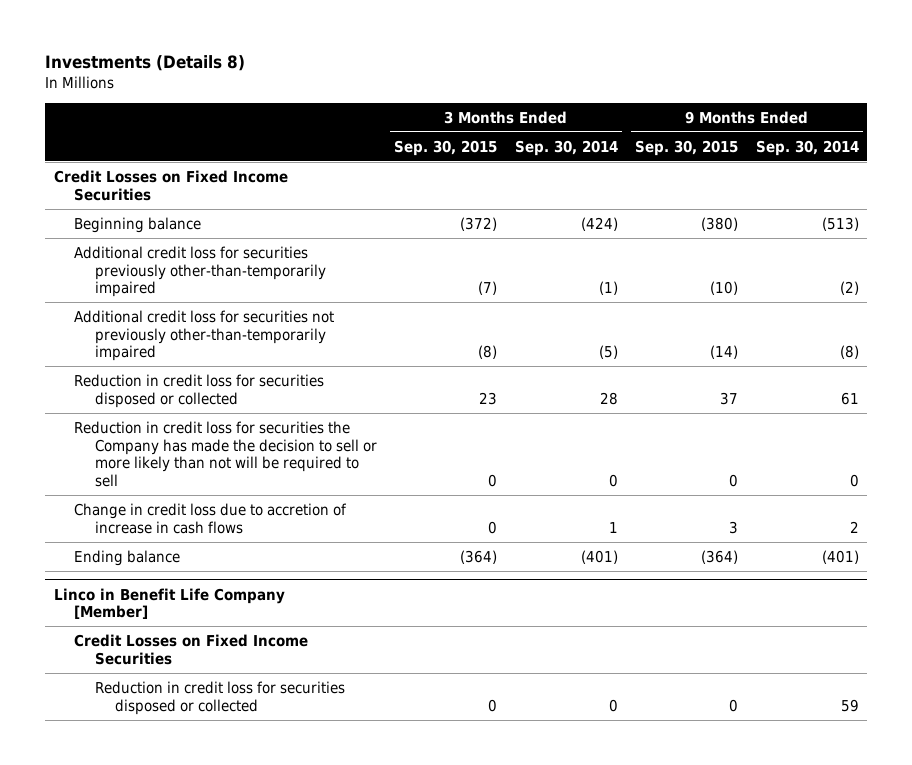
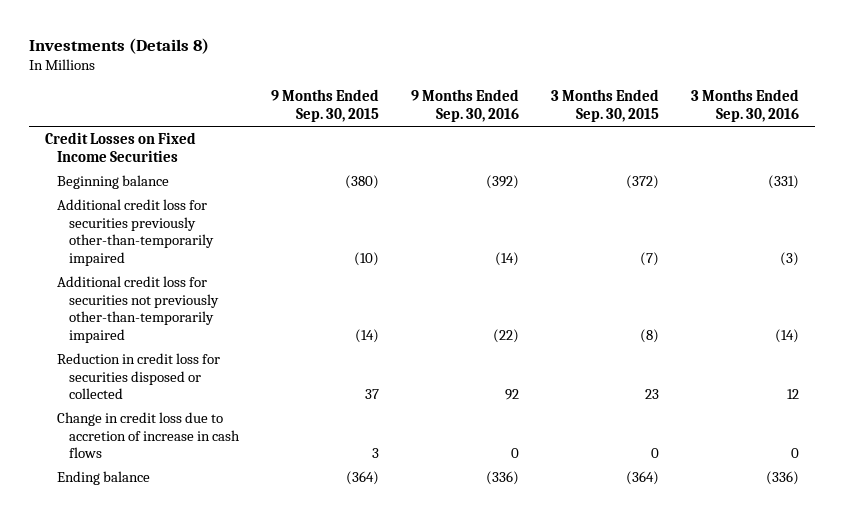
[514,139,618,156] Sep. 30, 2014 -> none
[755,139,859,156] Sep. 30, 2014 -> none
none -> [411,89,520,123] 9 Months Ended Sep. 30, 2016
none -> [691,89,800,123] 3 Months Ended Sep. 30, 2016
[74,420,377,487] Reduction in credit loss for securities the Company has made the decision to sell or more likely than not will be required to sell -> none
[53,587,285,620] Linco in Benefit Life Company [Member] -> none
[74,633,309,665] Credit Losses on Fixed Income Securities -> none
[94,680,345,715] Reduction in credit loss for securities disposed or collected -> none

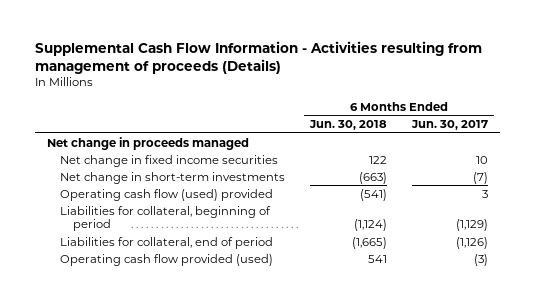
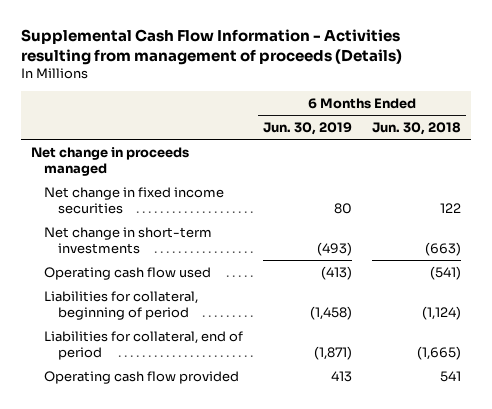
[410,120,488,131] Jun. 30, 2017 -> none
none -> [263,121,353,135] Jun. 30, 2019
[60,188,274,201] Operating cash flow (used) provided -> [44,266,212,280] Operating cash flow used
[60,253,274,266] Operating cash flow provided (used) -> [44,370,240,384] Operating cash flow provided

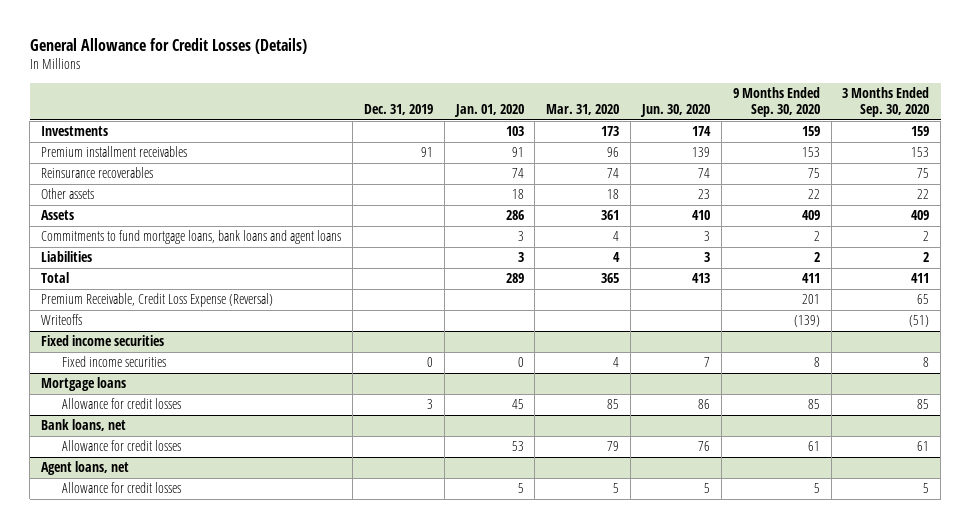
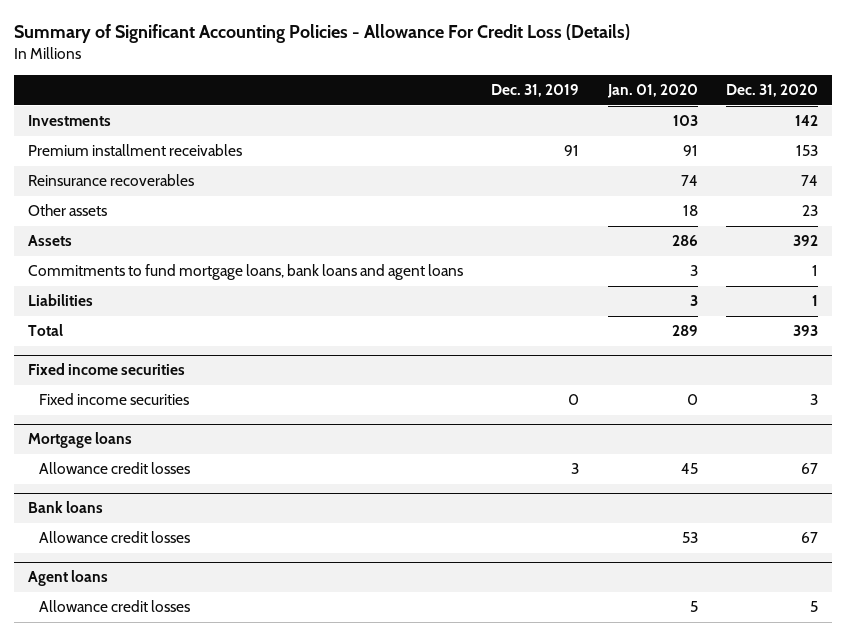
[29,37,307,54] General Allowance for Credit Losses (Details) -> [14,24,631,44] Summary of Significant Accounting Policies - Allowance For Credit Loss (Details)
[546,104,620,116] Mar. 31, 2020 -> none
[639,104,710,118] Jun. 30, 2020 -> none
[732,87,820,118] 9 Months Ended Sep. 30, 2020 -> none
[842,87,930,118] 3 Months Ended Sep. 30, 2020 -> none
none -> [725,84,818,98] Dec. 31, 2020
[41,293,274,308] Premium Receivable, Credit Loss Expense (Reversal) -> none
[41,314,83,326] Writeoffs -> none
[61,398,181,410] Allowance for credit losses -> [39,462,191,475] Allowance credit losses
[41,419,127,432] Bank loans, net -> [28,501,104,514] Bank loans
[61,440,181,452] Allowance for credit losses -> [39,531,191,544] Allowance credit losses
[41,461,130,476] Agent loans, net -> [28,570,109,587] Agent loans
[61,482,181,494] Allowance for credit losses -> [39,600,191,613] Allowance credit losses

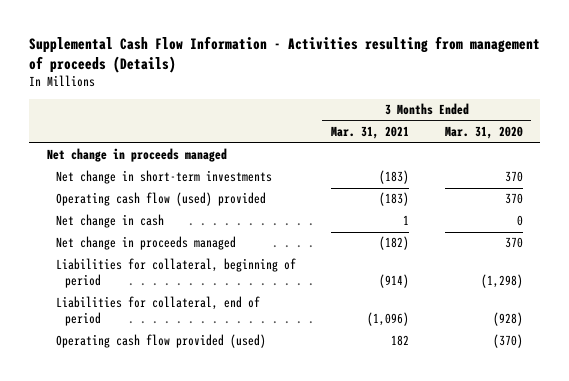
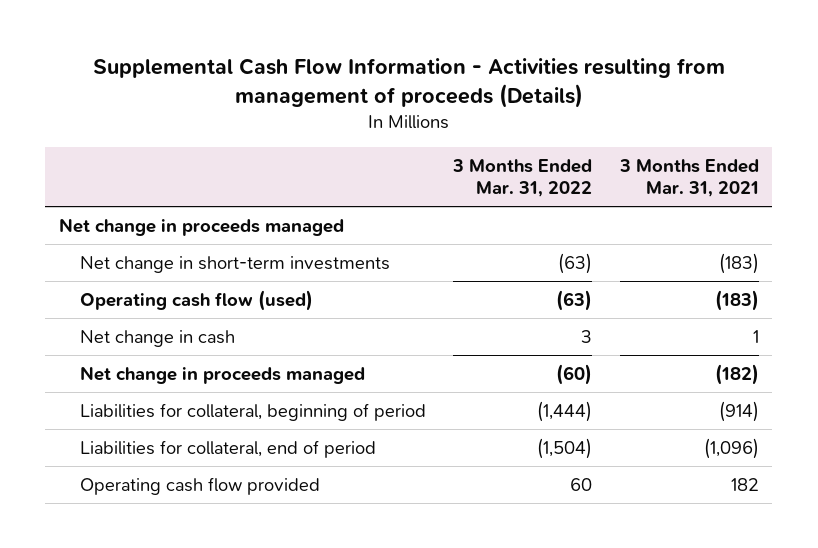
[444,126,523,140] Mar. 31, 2020 -> none
none -> [452,158,593,198] 3 Months Ended Mar. 31, 2022
[56,192,267,207] Operating cash flow (used) provided -> [80,289,314,311] Operating cash flow (used)
[56,334,267,349] Operating cash flow provided (used) -> [80,476,321,495] Operating cash flow provided

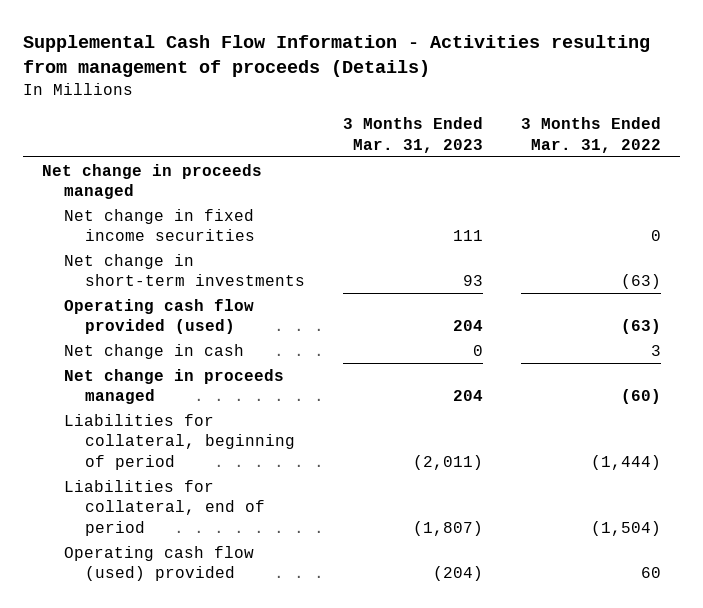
[618,158,759,198] 3 Months Ended Mar. 31, 2021 -> none
none -> [343,117,484,153] 3 Months Ended Mar. 31, 2023
none -> [63,208,256,242] Net change in fixed income securities
[80,289,314,311] Operating cash flow (used) -> [63,298,254,335] Operating cash flow provided (used)
[80,476,321,495] Operating cash flow provided -> [63,545,254,582] Operating cash flow (used) provided

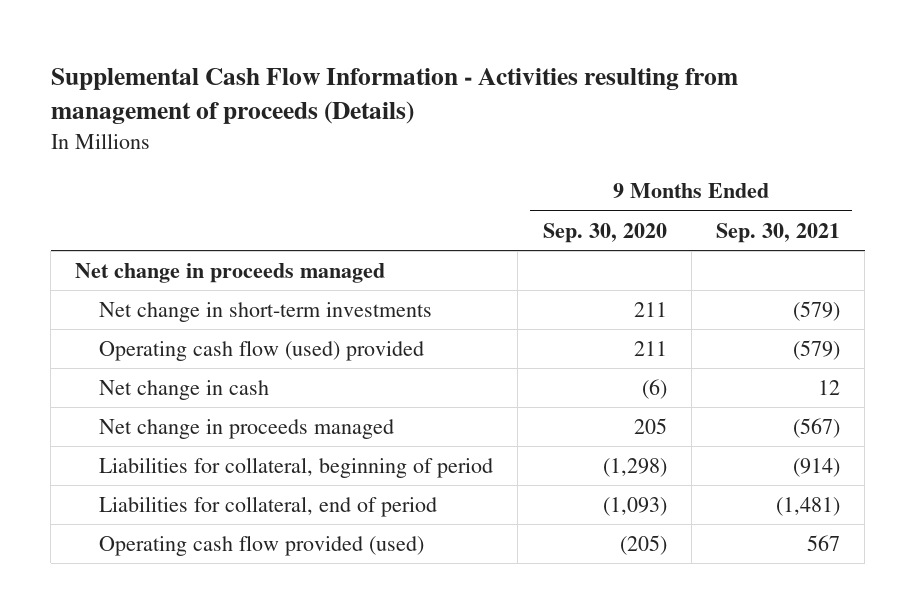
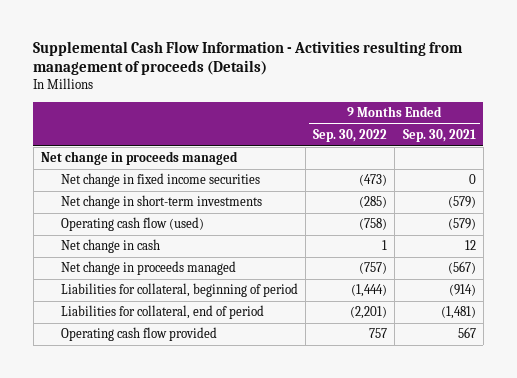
[542,222,667,243] Sep. 30, 2020 -> none
none -> [313,129,388,143] Sep. 30, 2022
none -> [60,173,260,188] Net change in fixed income securities
[99,340,425,362] Operating cash flow (used) provided -> [60,217,204,232] Operating cash flow (used)
[99,535,425,557] Operating cash flow provided (used) -> [60,327,217,342] Operating cash flow provided

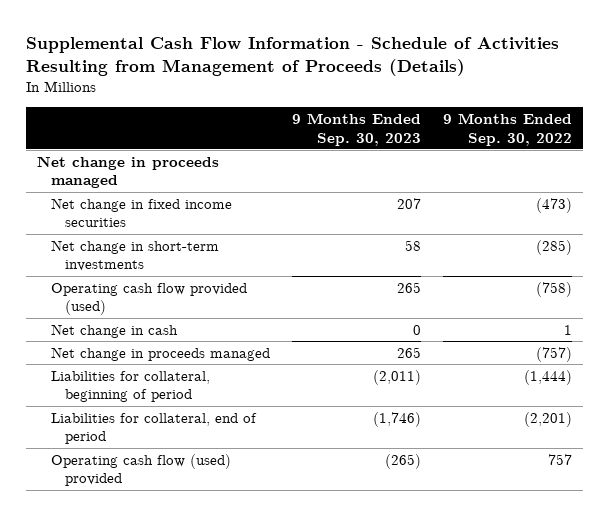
[33,40,464,76] Supplemental Cash Flow Information - Activities resulting from management of proceeds (Details) -> [25,37,559,77] Supplemental Cash Flow Information - Schedule of Activities Resulting from Management of Proceeds (Details)
[402,129,476,143] Sep. 30, 2021 -> none
none -> [291,113,421,146] 9 Months Ended Sep. 30, 2023
[60,217,204,232] Operating cash flow (used) -> [50,282,247,316] Operating cash flow provided (used)
[60,327,217,342] Operating cash flow provided -> [50,453,231,487] Operating cash flow (used) provided

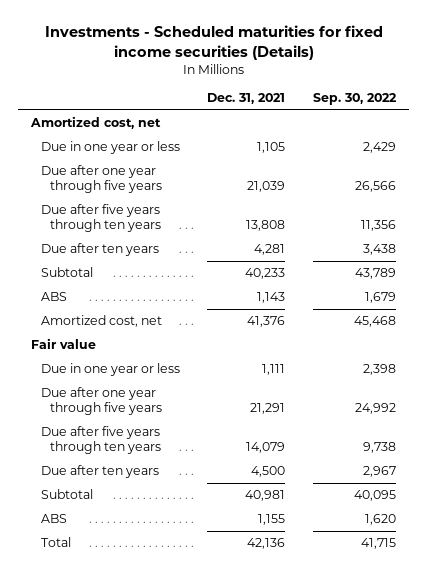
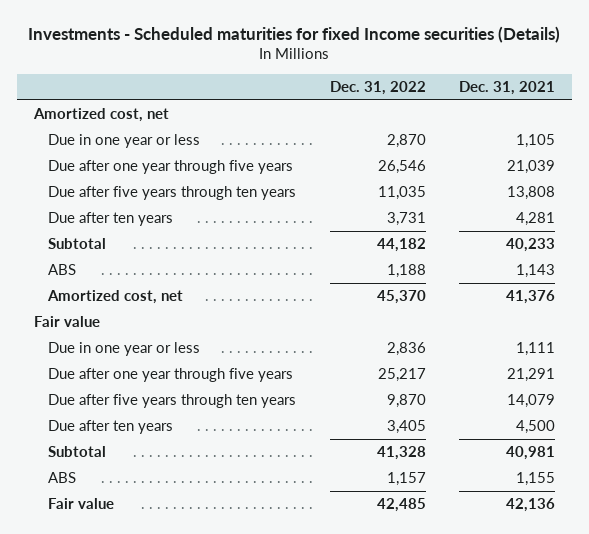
[44,25,383,60] Investments - Scheduled maturities for fixed income securities (Details) -> [28,25,561,43] Investments - Scheduled maturities for fixed Income securities (Details)
[312,93,397,106] Sep. 30, 2022 -> none
none -> [329,81,426,96] Dec. 31, 2022
[40,537,71,548] Total -> [48,498,115,510] Fair value

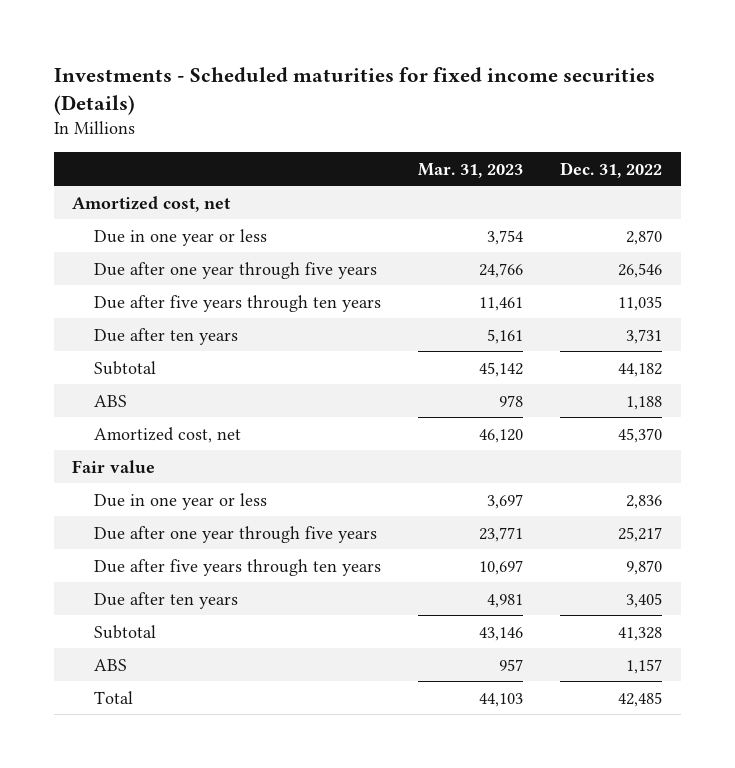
[28,25,561,43] Investments - Scheduled maturities for fixed Income securities (Details) -> [53,66,655,115] Investments - Scheduled maturities for fixed income securities (Details)
[459,81,556,96] Dec. 31, 2021 -> none
none -> [418,162,524,178] Mar. 31, 2023
[48,498,115,510] Fair value -> [94,690,134,704] Total

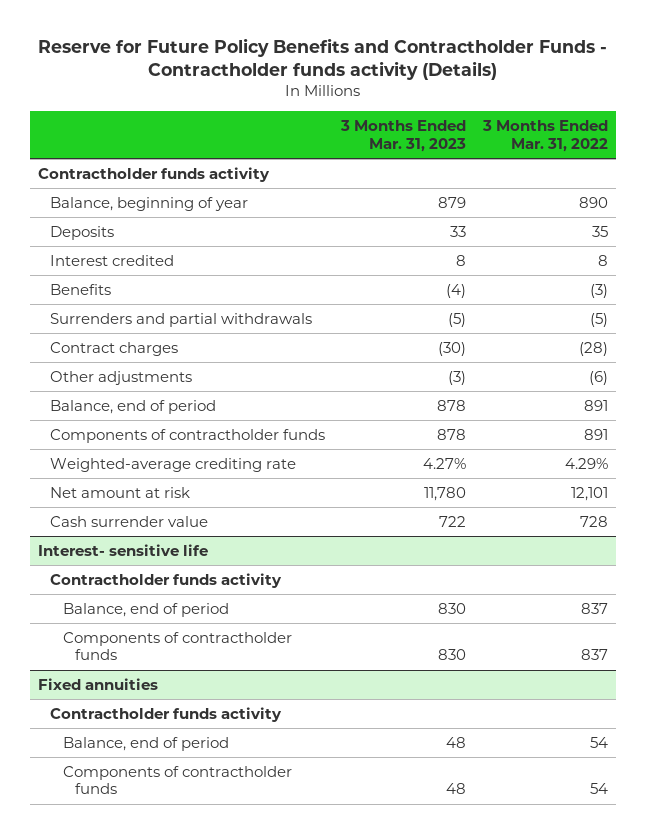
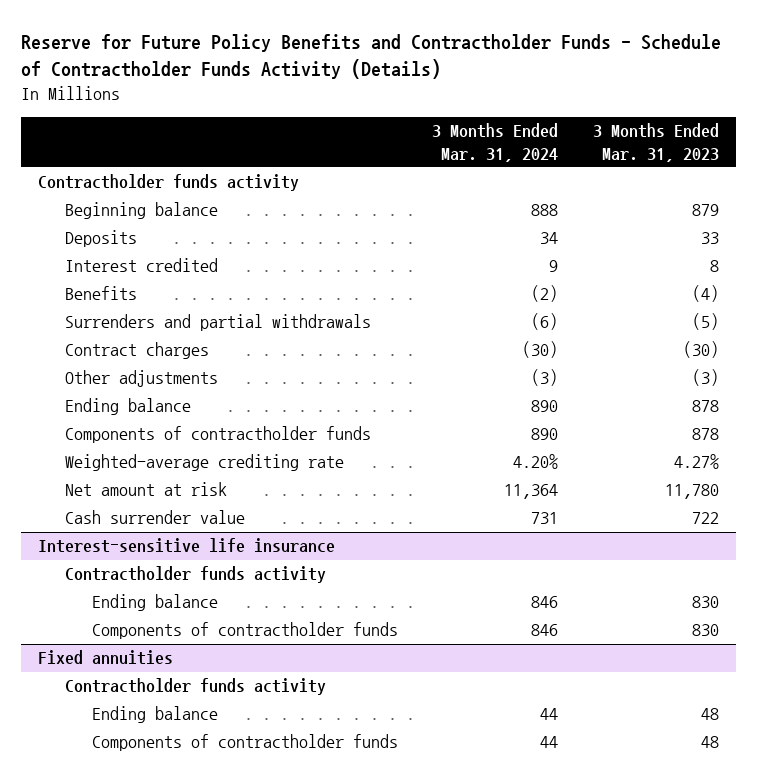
[37,37,607,81] Reserve for Future Policy Benefits and Contractholder Funds - Contractholder funds activity (Details) -> [20,34,721,80] Reserve for Future Policy Benefits and Contractholder Funds - Schedule of Contractholder Funds Activity (Details)
[481,120,608,152] 3 Months Ended Mar. 31, 2022 -> none
none -> [432,123,559,162] 3 Months Ended Mar. 31, 2024
[50,196,249,211] Balance, beginning of year -> [65,202,219,220] Beginning balance
[50,399,217,414] Balance, end of period -> [65,398,192,416] Ending balance
[37,543,208,556] Interest- sensitive life -> [37,538,335,554] Interest-sensitive life insurance
[62,602,229,617] Balance, end of period -> [92,594,219,612] Ending balance
[62,736,229,751] Balance, end of period -> [92,706,219,724] Ending balance

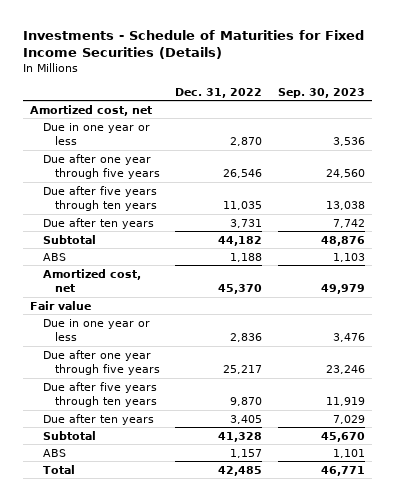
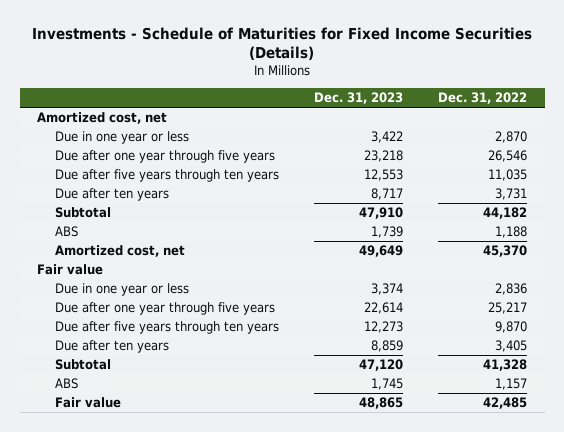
[277,87,365,98] Sep. 30, 2023 -> none
none -> [314,91,404,104] Dec. 31, 2023
[42,464,75,474] Total -> [55,397,122,409] Fair value

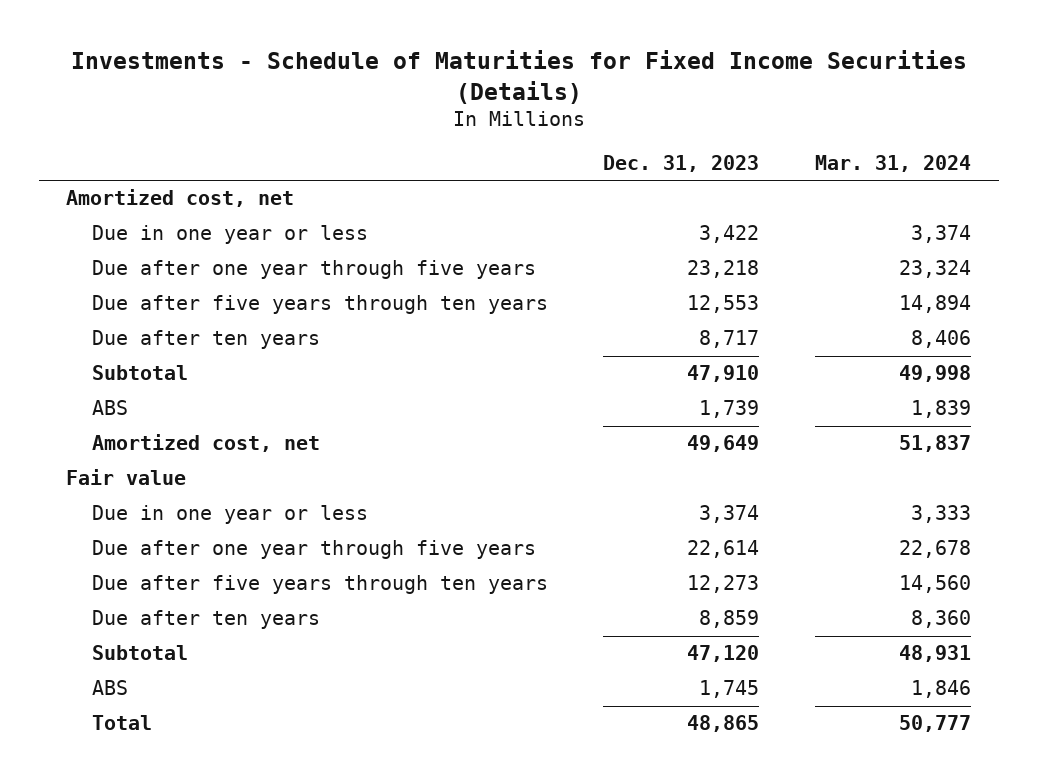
[438,91,528,104] Dec. 31, 2022 -> none
none -> [814,155,971,173] Mar. 31, 2024
[55,397,122,409] Fair value -> [91,715,152,731] Total

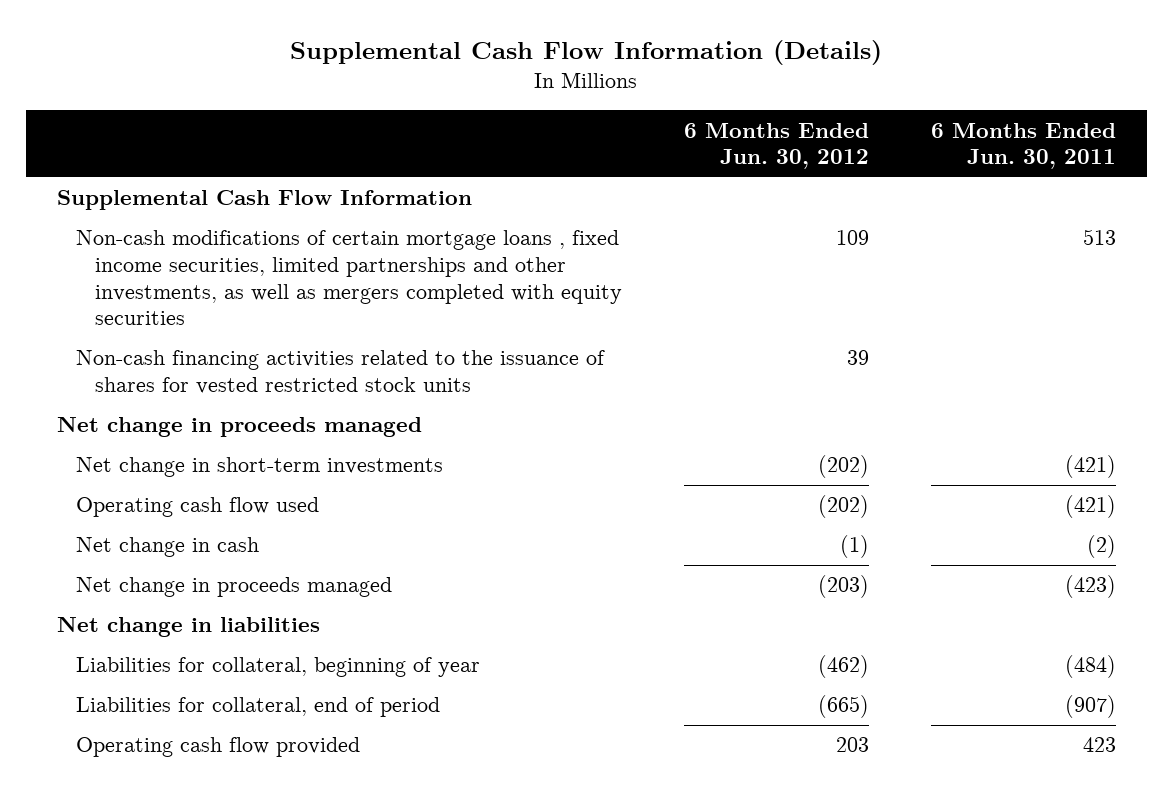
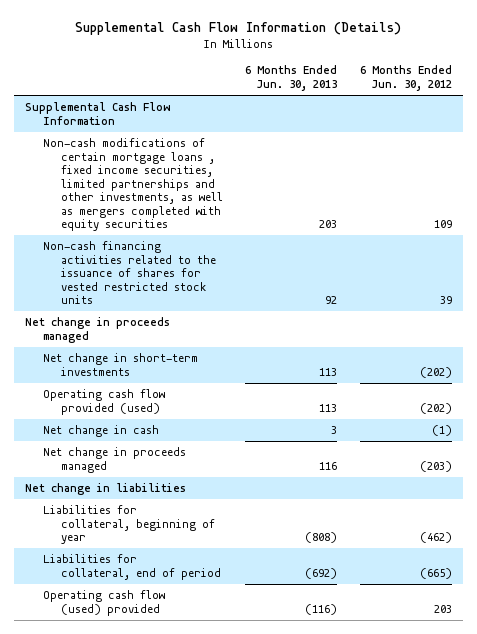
[930,122,1116,170] 6 Months Ended Jun. 30, 2011 -> none
none -> [245,65,338,92] 6 Months Ended Jun. 30, 2013
[75,497,319,518] Operating cash flow used -> [42,389,165,415] Operating cash flow provided (used)
[75,737,360,758] Operating cash flow provided -> [42,590,165,616] Operating cash flow (used) provided

